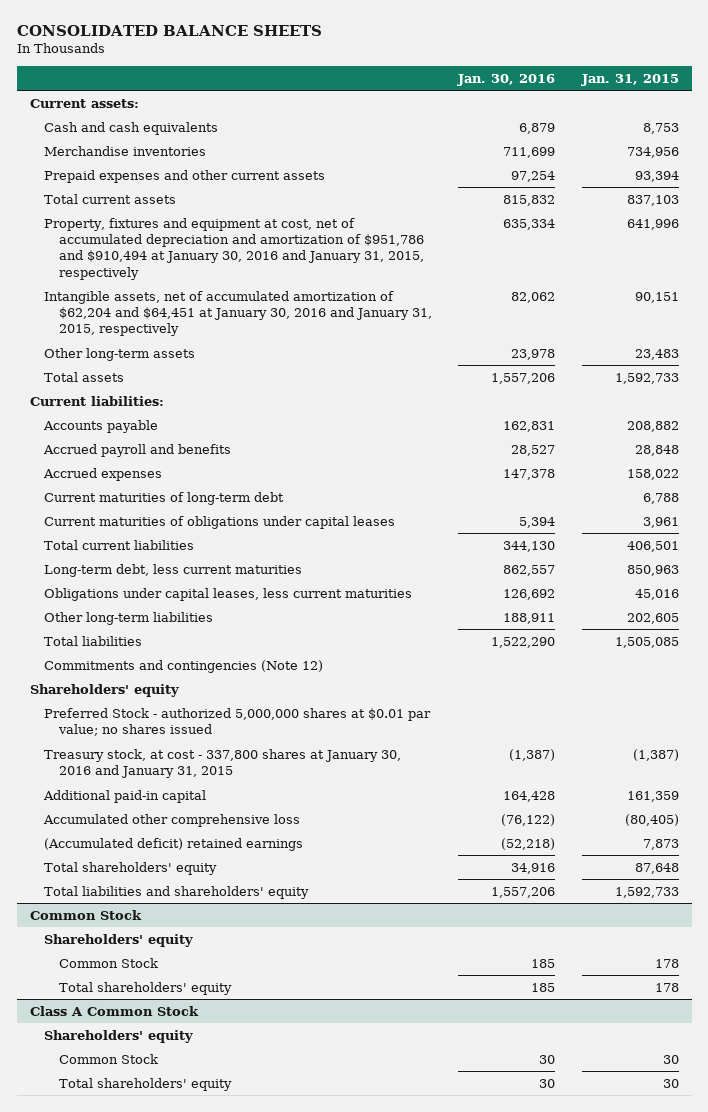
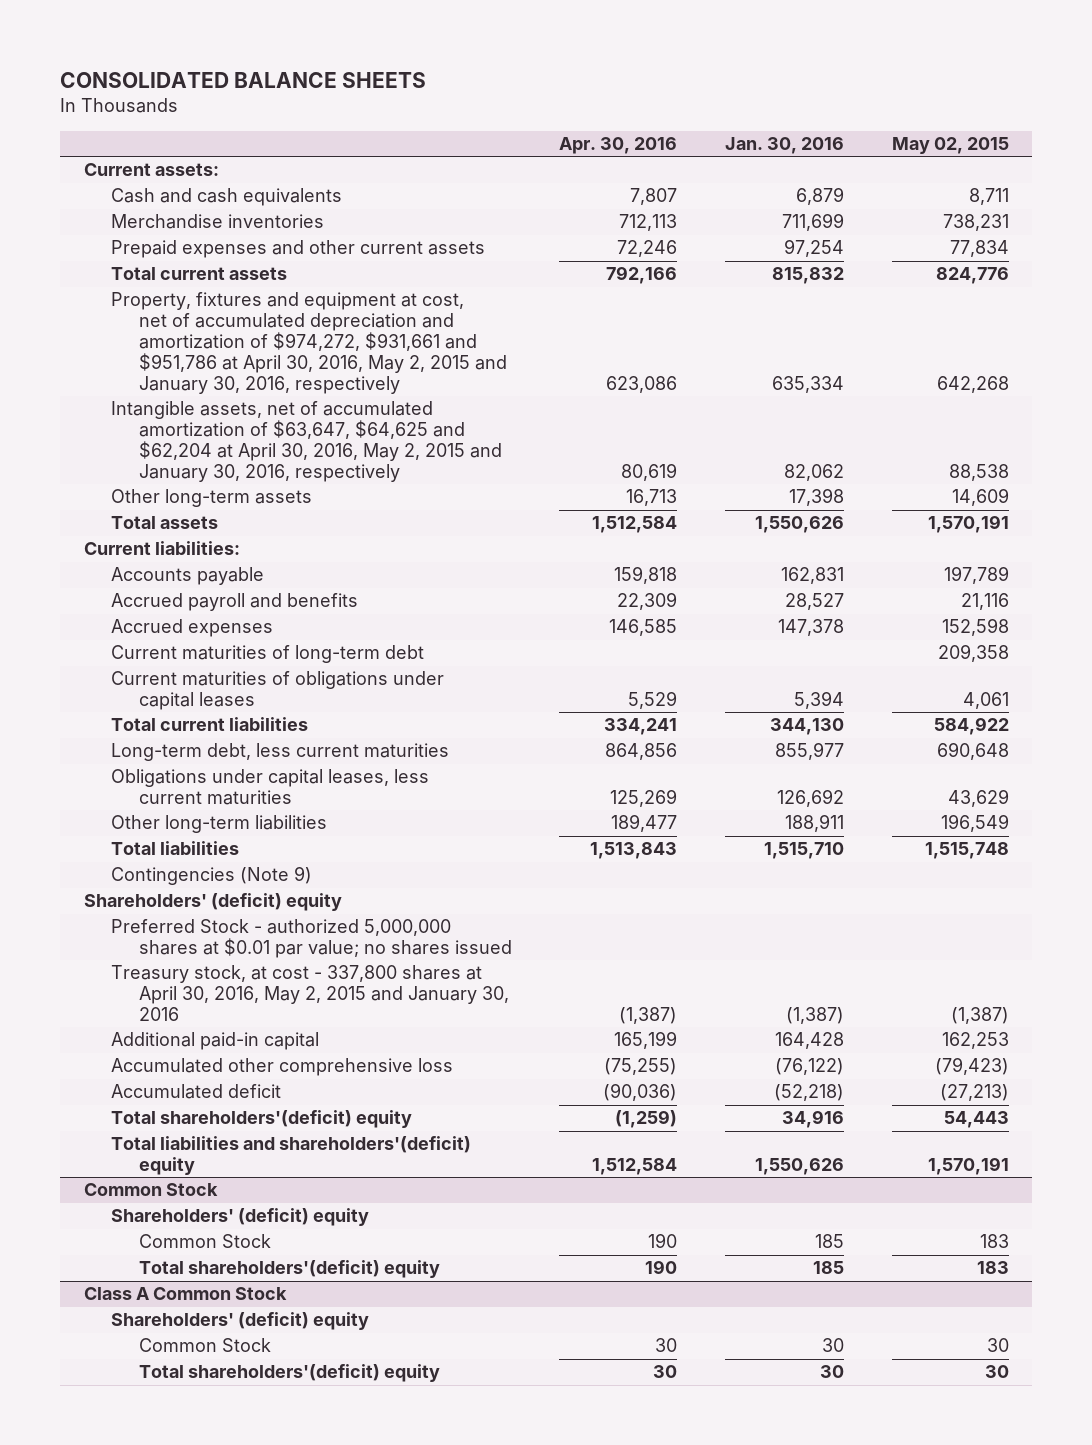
[580,73,679,86] Jan. 31, 2015 -> none
none -> [559,136,678,154] Apr. 30, 2016
none -> [891,136,1009,154] May 02, 2015
[44,217,424,280] Property, fixtures and equipment at cost, net of accumulated depreciation and amortization of $951,786 and $910,494 at January 30, 2016 and January 31, 2015, respectively -> [111,292,507,394] Property, fixtures and equipment at cost, net of accumulated depreciation and amortization of $974,272, $931,661 and $951,786 at April 30, 2016, May 2, 2015 and January 30, 2016, respectively
[44,290,432,337] Intangible assets, net of accumulated amortization of $62,204 and $64,451 at January 30, 2016 and January 31, 2015, respectively -> [111,401,502,483] Intangible assets, net of accumulated amortization of $63,647, $64,625 and $62,204 at April 30, 2016, May 2, 2015 and January 30, 2016, respectively
[511,348,556,360] 23,978 -> [788,488,844,507] 17,398
[491,372,556,384] 1,557,206 -> [754,516,844,534] 1,550,626
[503,564,556,576] 862,557 -> [774,742,844,761] 855,977
[491,636,556,648] 1,522,290 -> [763,842,844,860] 1,515,710
[44,659,324,673] Commitments and contingencies (Note 12) -> [111,866,313,886] Contingencies (Note 9)
[29,683,179,697] Shareholders' equity -> [83,893,342,912] Shareholders' (deficit) equity
[44,748,402,779] Treasury stock, at cost - 337,800 shares at January 30, 2016 and January 31, 2015 -> [111,965,509,1022] Treasury stock, at cost - 337,800 shares at April 30, 2016, May 2, 2015 and January 30, 2016
[44,837,304,851] (Accumulated deficit) retained earnings -> [111,1084,282,1100] Accumulated deficit
[44,861,218,875] Total shareholders' equity -> [111,1110,413,1129] Total shareholders'(deficit) equity
[44,885,310,899] Total liabilities and shareholders' equity -> [111,1136,472,1176] Total liabilities and shareholders'(deficit) equity
[491,886,556,898] 1,557,206 -> [754,1158,844,1176] 1,550,626
[44,933,194,947] Shareholders' equity -> [111,1208,370,1227] Shareholders' (deficit) equity
[58,981,232,995] Total shareholders' equity -> [138,1260,440,1279] Total shareholders'(deficit) equity
[44,1029,194,1043] Shareholders' equity -> [111,1312,370,1331] Shareholders' (deficit) equity
[58,1077,232,1091] Total shareholders' equity -> [138,1364,440,1383] Total shareholders'(deficit) equity

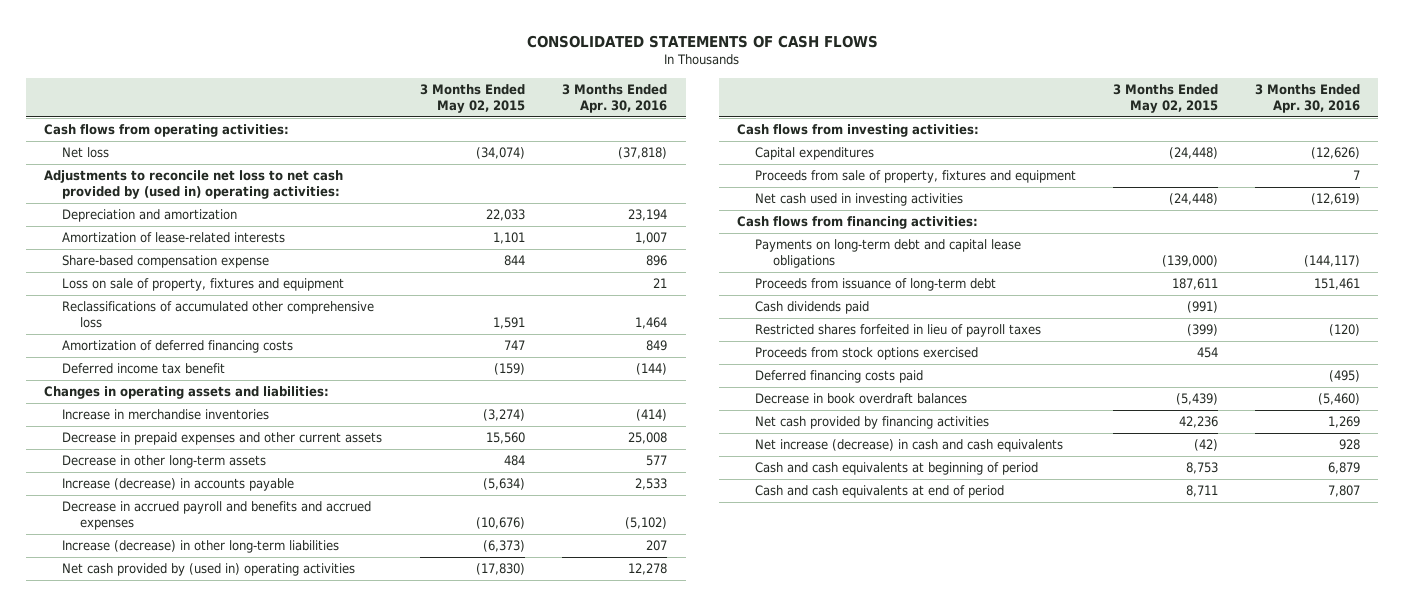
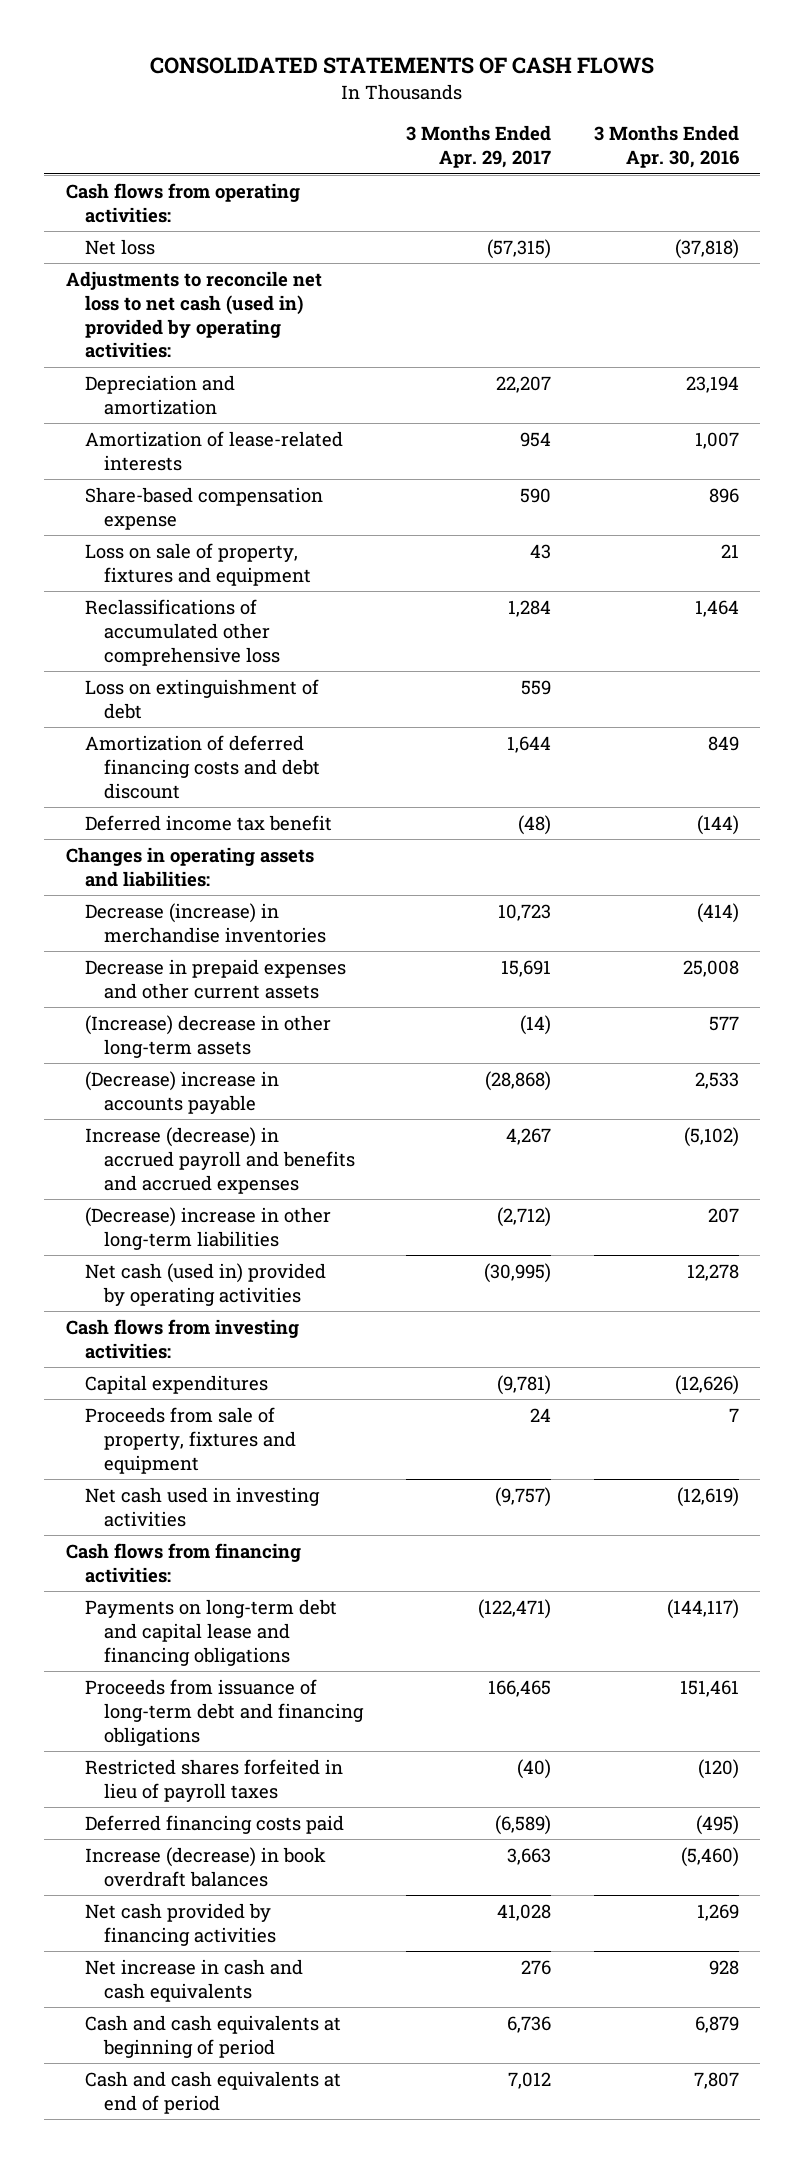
[420,83,526,113] 3 Months Ended May 02, 2015 -> none
none -> [405,125,551,169] 3 Months Ended Apr. 29, 2017
[44,170,344,200] Adjustments to reconcile net loss to net cash provided by (used in) operating activities: -> [65,270,322,359] Adjustments to reconcile net loss to net cash (used in) provided by operating activities:
none -> [84,678,319,719] Loss on extinguishment of debt
[62,340,294,354] Amortization of deferred financing costs -> [84,734,320,799] Amortization of deferred financing costs and debt discount
[62,409,270,421] Increase in merchandise inventories -> [84,902,326,943] Decrease (increase) in merchandise inventories
[62,455,267,469] Decrease in other long-term assets -> [84,1014,331,1058] (Increase) decrease in other long-term assets
[62,478,295,492] Increase (decrease) in accounts payable -> [84,1070,279,1114] (Decrease) increase in accounts payable
[62,501,372,531] Decrease in accrued payroll and benefits and accrued expenses -> [84,1126,355,1194] Increase (decrease) in accrued payroll and benefits and accrued expenses
[62,540,340,554] Increase (decrease) in other long-term liabilities -> [84,1206,331,1250] (Decrease) increase in other long-term liabilities
[62,563,356,577] Net cash provided by (used in) operating activities -> [84,1262,326,1306] Net cash (used in) provided by operating activities
[755,301,870,315] Cash dividends paid -> none
[755,239,1022,269] Payments on long-term debt and capital lease obligations -> [84,1598,337,1666] Payments on long-term debt and capital lease and financing obligations
[755,278,997,292] Proceeds from issuance of long-term debt -> [84,1678,364,1746] Proceeds from issuance of long-term debt and financing obligations
[755,347,979,361] Proceeds from stock options exercised -> none
[755,393,968,405] Decrease in book overdraft balances -> [84,1846,326,1887] Increase (decrease) in book overdraft balances
[755,439,1064,453] Net increase (decrease) in cash and cash equivalents -> [84,1958,303,2002] Net increase in cash and cash equivalents

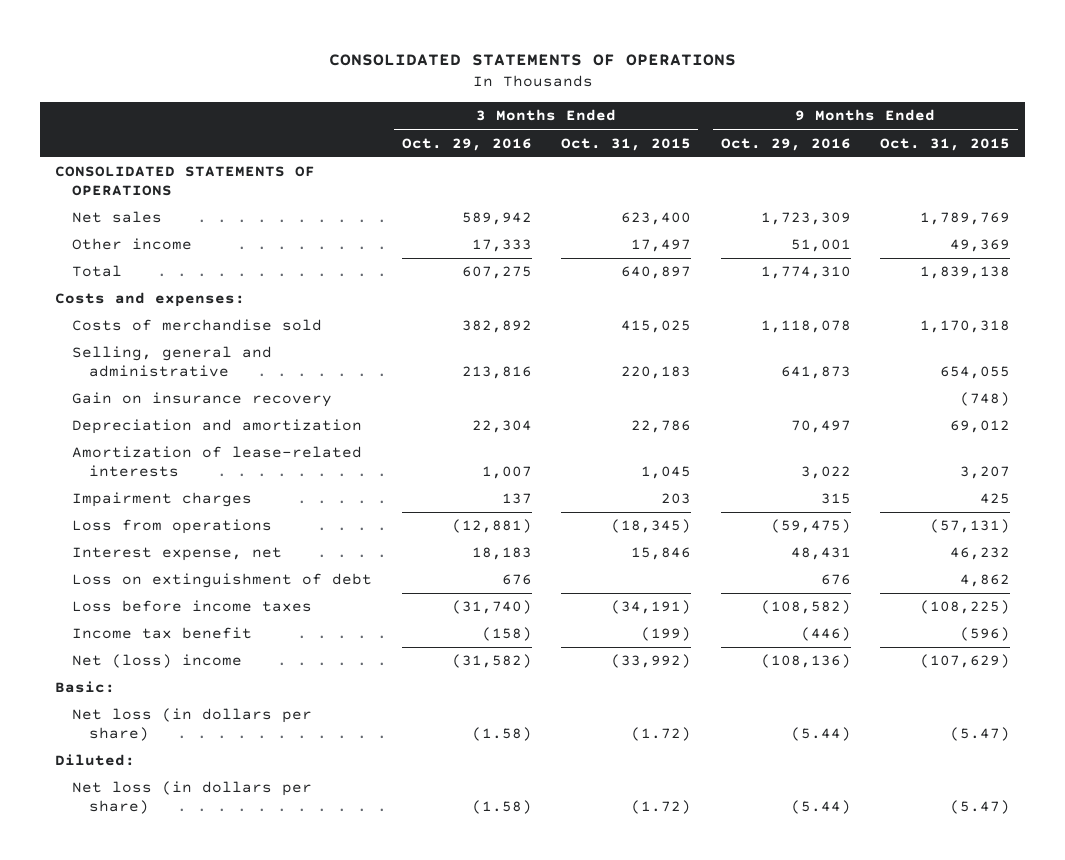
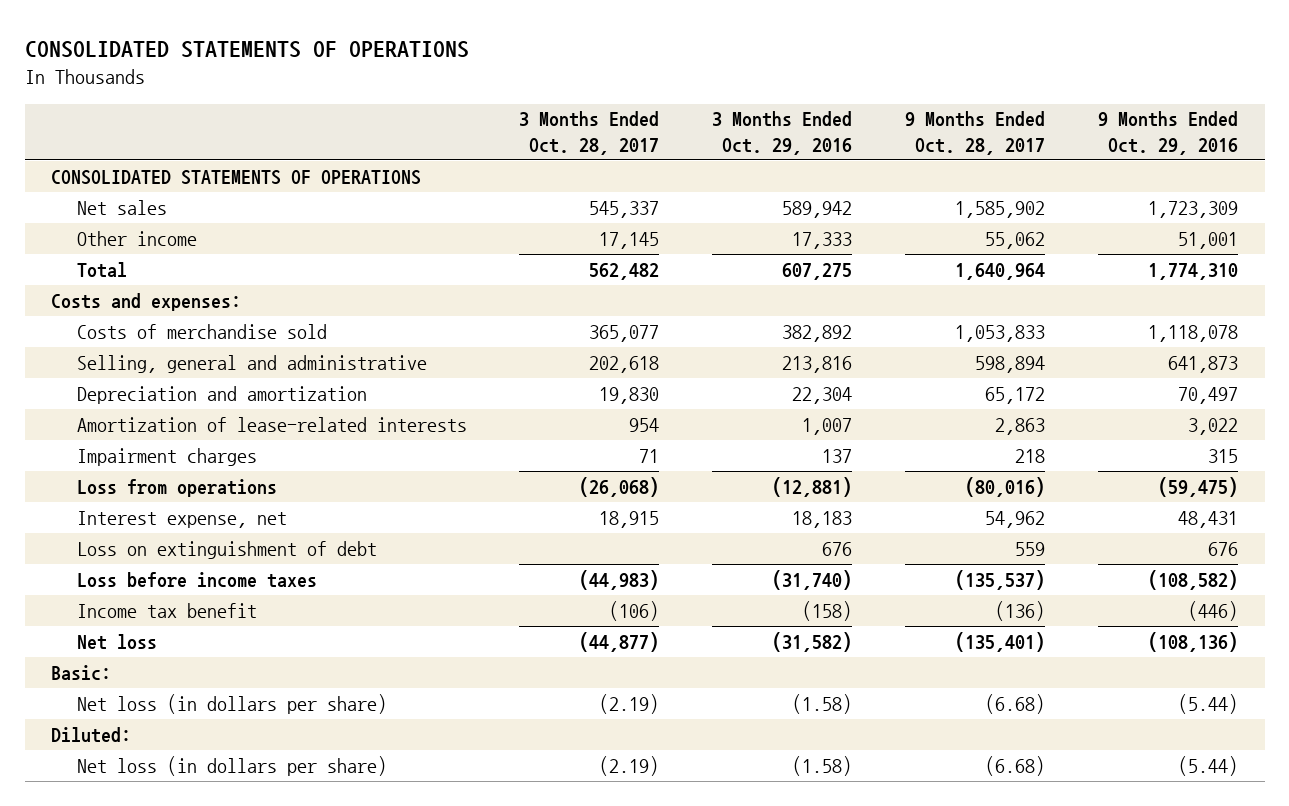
[561,137,692,151] Oct. 31, 2015 -> none
[880,137,1011,151] Oct. 31, 2015 -> none
none -> [519,111,660,155] 3 Months Ended Oct. 28, 2017
none -> [905,111,1046,155] 9 Months Ended Oct. 28, 2017
[71,392,332,408] Gain on insurance recovery -> none
[71,654,242,669] Net (loss) income -> [76,633,157,650] Net loss

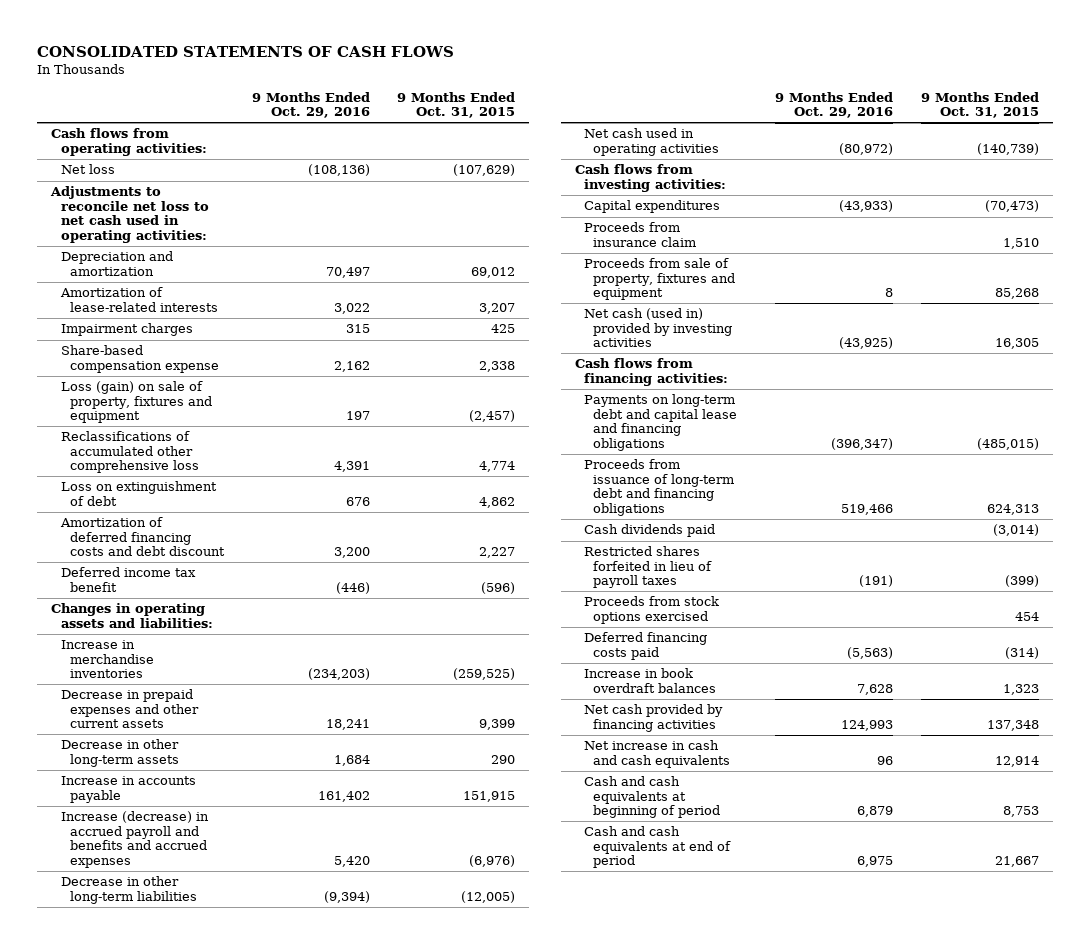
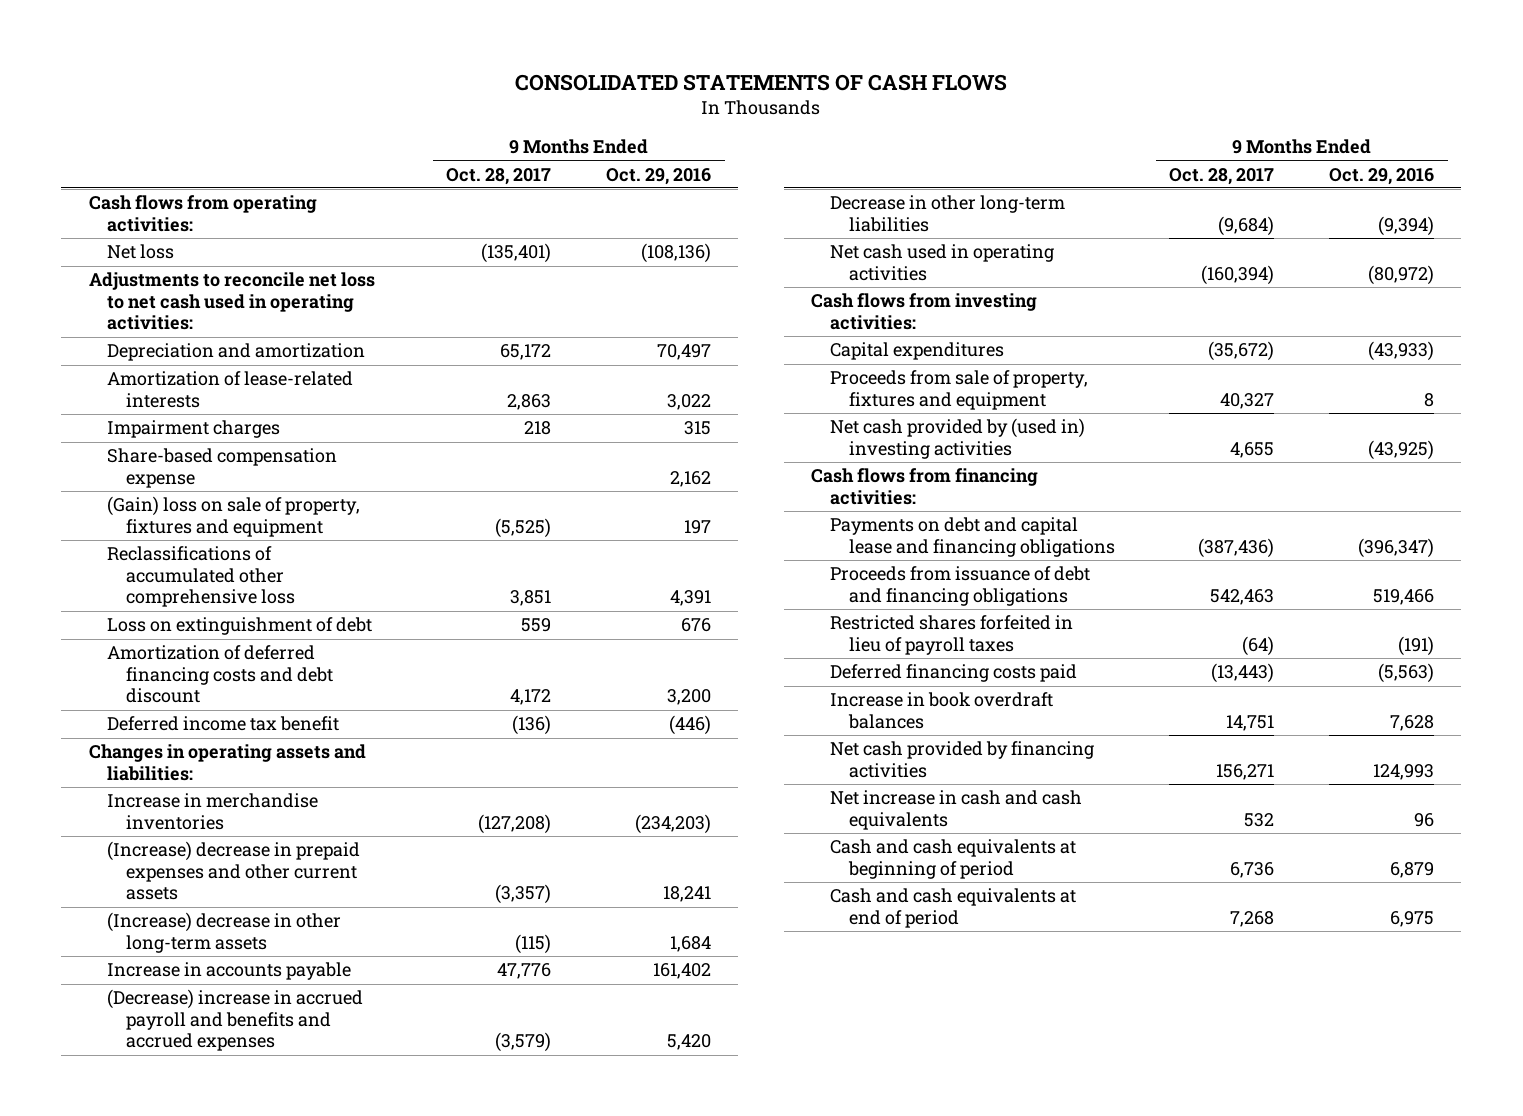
[397,91,516,119] 9 Months Ended Oct. 31, 2015 -> none
none -> [446,167,552,185] Oct. 28, 2017
[60,381,212,424] Loss (gain) on sale of property, fixtures and equipment -> [107,496,361,537] (Gain) loss on sale of property, fixtures and equipment
[60,689,199,729] Decrease in prepaid expenses and other current assets -> [107,841,361,901] (Increase) decrease in prepaid expenses and other current assets
[60,739,179,767] Decrease in other long-term assets -> [107,912,342,953] (Increase) decrease in other long-term assets
[60,811,209,868] Increase (decrease) in accrued payroll and benefits and accrued expenses -> [107,989,364,1052] (Decrease) increase in accrued payroll and benefits and accrued expenses
[583,222,697,247] Proceeds from insurance claim -> none
[583,308,733,348] Net cash (used in) provided by investing activities -> [830,418,1086,459] Net cash provided by (used in) investing activities
[583,524,715,538] Cash dividends paid -> none
[583,394,738,451] Payments on long-term debt and capital lease and financing obligations -> [830,517,1115,557] Payments on debt and capital lease and financing obligations
[583,459,735,516] Proceeds from issuance of long-term debt and financing obligations -> [830,566,1091,606] Proceeds from issuance of debt and financing obligations
[583,596,719,624] Proceeds from stock options exercised -> none

